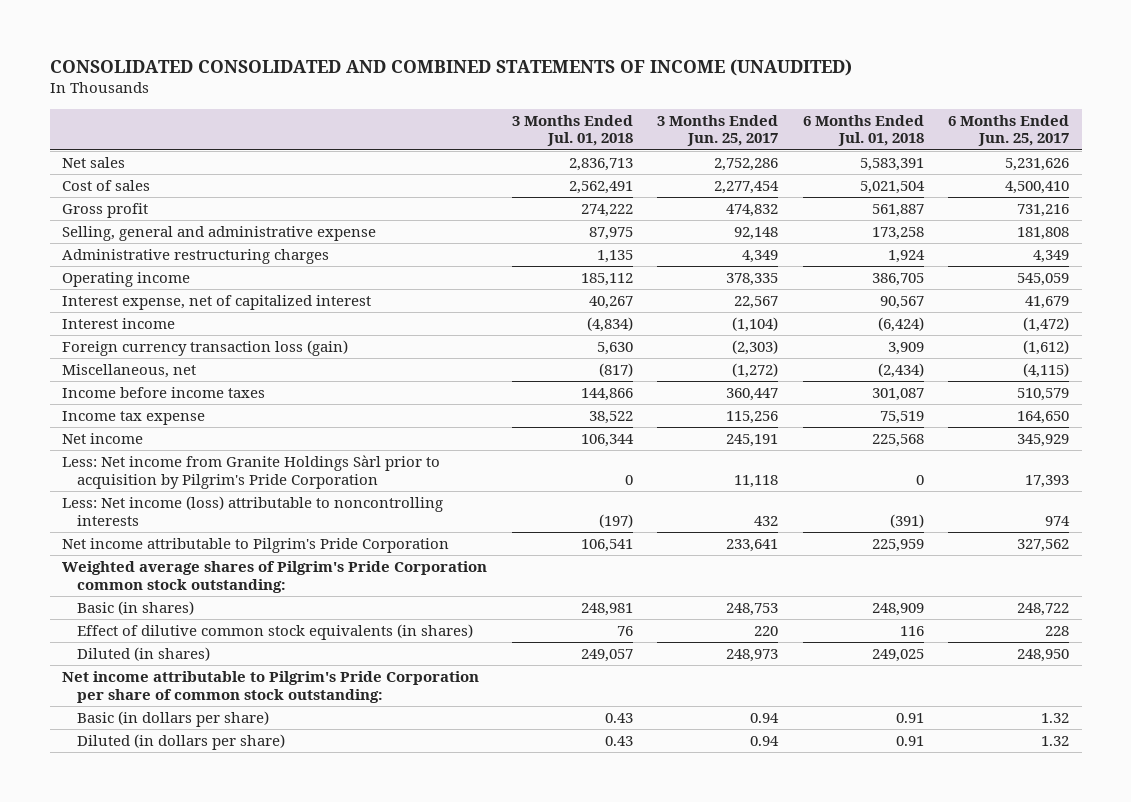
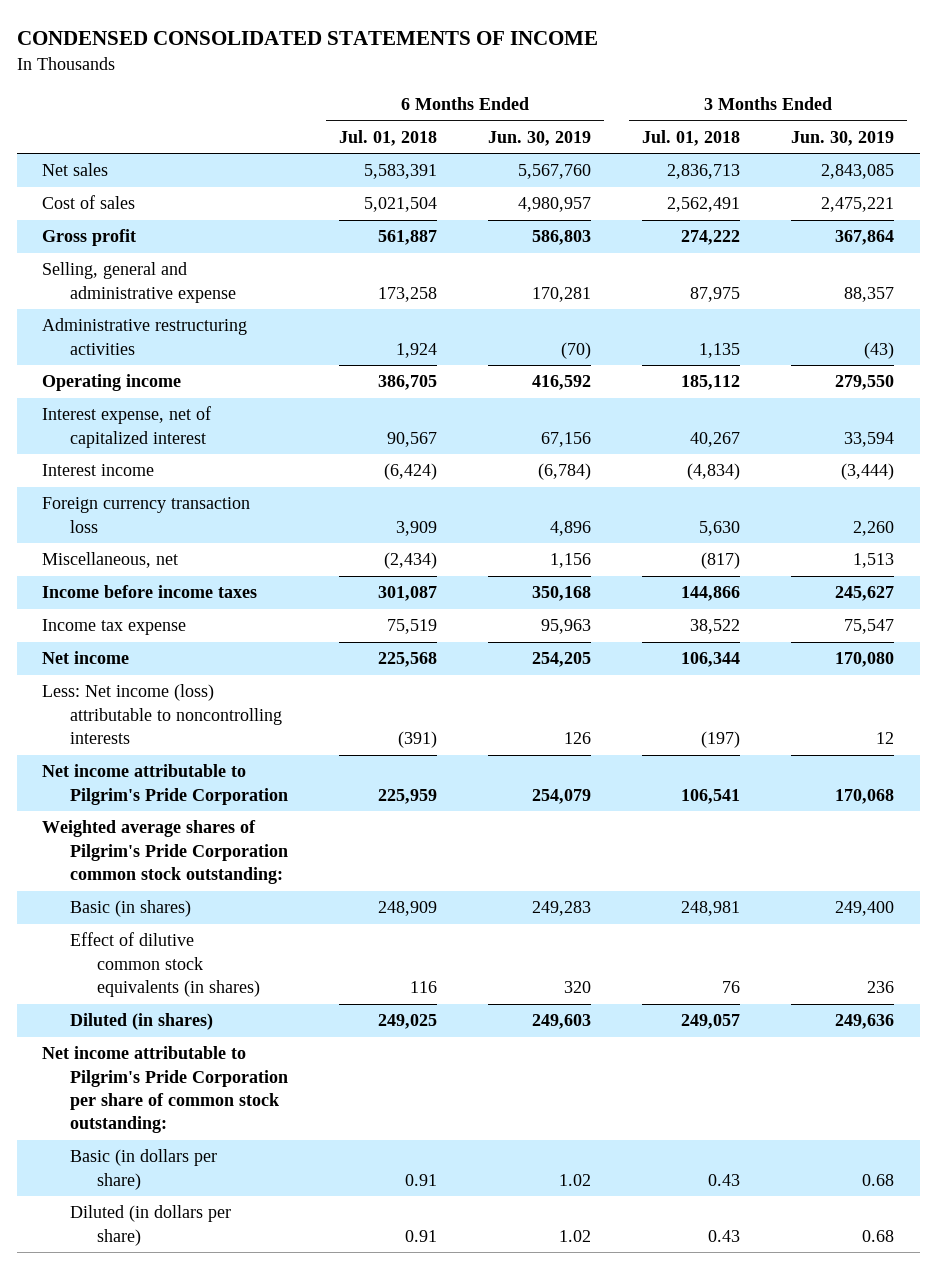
[49,59,852,77] CONSOLIDATED CONSOLIDATED AND COMBINED STATEMENTS OF INCOME (UNAUDITED) -> [16,31,598,46] CONDENSED CONSOLIDATED STATEMENTS OF INCOME
[657,114,779,147] 3 Months Ended Jun. 25, 2017 -> none
[948,114,1070,147] 6 Months Ended Jun. 25, 2017 -> none
none -> [488,130,592,146] Jun. 30, 2019
none -> [791,130,895,146] Jun. 30, 2019
[62,248,330,264] Administrative restructuring charges -> [42,318,248,355] Administrative restructuring activities
[62,339,349,356] Foreign currency transaction loss (gain) -> [42,497,251,533] Foreign currency transaction loss
[62,454,441,489] Less: Net income from Granite Holdings Sàrl prior to acquisition by Pilgrim's Pride Corporation -> none

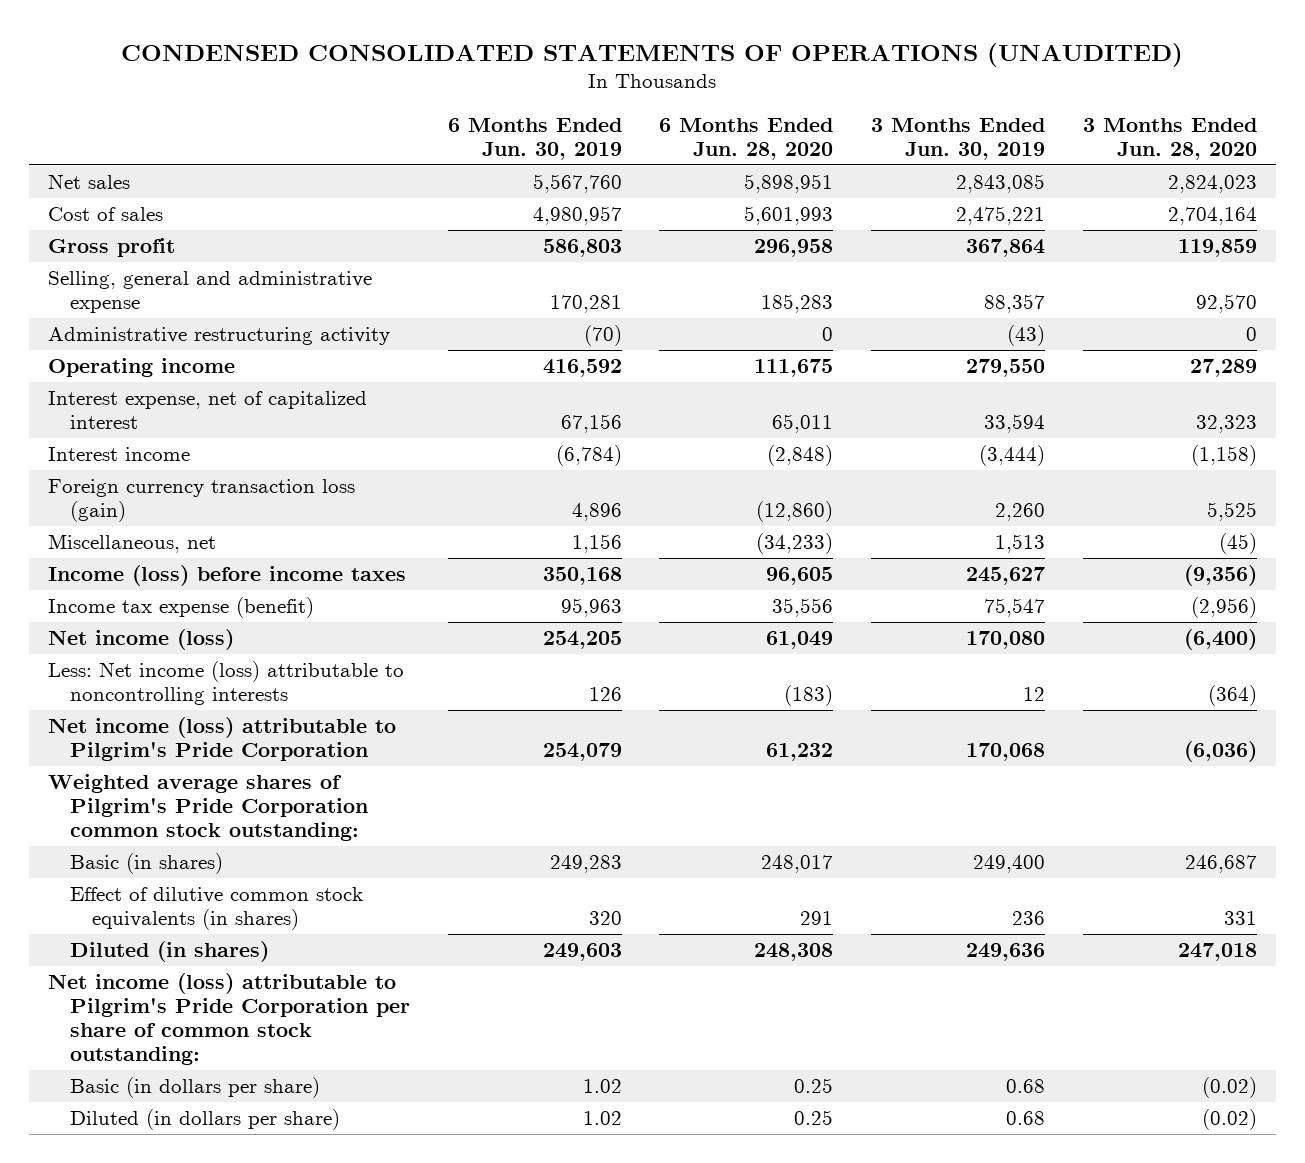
[16,31,598,46] CONDENSED CONSOLIDATED STATEMENTS OF INCOME -> [121,42,1184,67] CONDENSED CONSOLIDATED STATEMENTS OF OPERATIONS (UNAUDITED)
[338,129,437,146] Jul. 01, 2018 -> none
[642,129,741,146] Jul. 01, 2018 -> none
none -> [659,117,834,160] 6 Months Ended Jun. 28, 2020
none -> [1082,117,1257,160] 3 Months Ended Jun. 28, 2020
[42,318,248,355] Administrative restructuring activities -> [47,327,390,346] Administrative restructuring activity
[42,497,251,533] Foreign currency transaction loss -> [47,479,355,523] Foreign currency transaction loss (gain)
[42,585,258,599] Income before income taxes -> [47,565,406,587] Income (loss) before income taxes
[42,619,187,636] Income tax expense -> [47,597,314,619] Income tax expense (benefit)
[42,651,130,665] Net income -> [47,629,234,651] Net income (loss)
[42,764,288,805] Net income attributable to Pilgrim's Pride Corporation -> [47,717,396,762] Net income (loss) attributable to Pilgrim's Pride Corporation
[42,1046,288,1134] Net income attributable to Pilgrim's Pride Corporation per share of common stock outstanding: -> [47,973,410,1066] Net income (loss) attributable to Pilgrim's Pride Corporation per share of common stock outstanding:

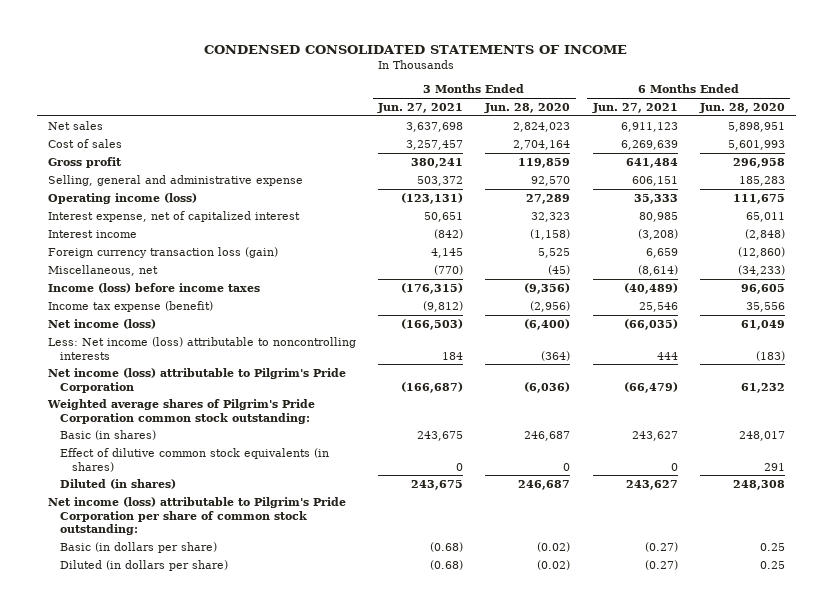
[121,42,1184,67] CONDENSED CONSOLIDATED STATEMENTS OF OPERATIONS (UNAUDITED) -> [204,45,628,55] CONDENSED CONSOLIDATED STATEMENTS OF INCOME
[447,117,622,160] 6 Months Ended Jun. 30, 2019 -> none
[871,117,1046,160] 3 Months Ended Jun. 30, 2019 -> none
none -> [377,102,464,113] Jun. 27, 2021
none -> [591,102,678,113] Jun. 27, 2021
[47,327,390,346] Administrative restructuring activity -> none
[47,358,235,378] Operating income -> [48,192,198,204] Operating income (loss)
[1223,911,1257,926] 331 -> [563,462,571,471] 0
[1177,943,1257,962] 247,018 -> [518,479,571,490] 246,687

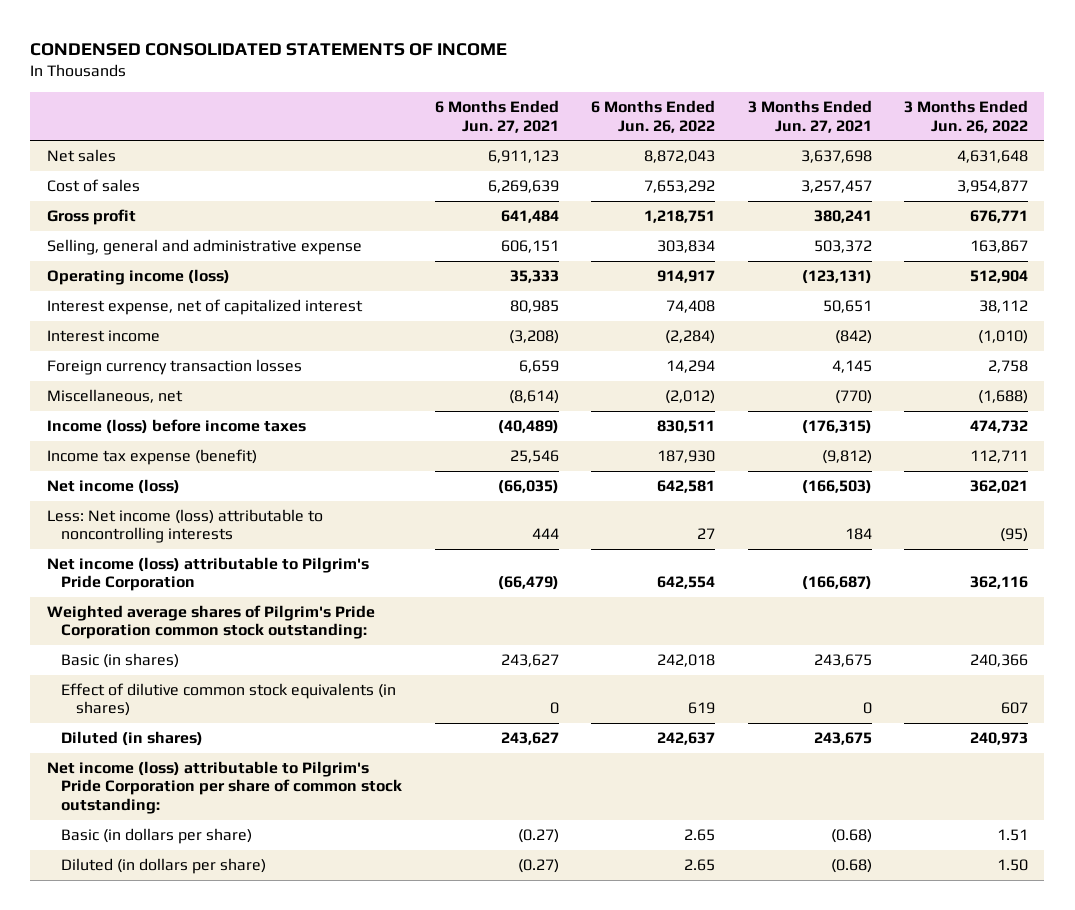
[484,102,571,113] Jun. 28, 2020 -> none
[698,102,785,113] Jun. 28, 2020 -> none
none -> [591,100,716,133] 6 Months Ended Jun. 26, 2022
none -> [904,100,1029,133] 3 Months Ended Jun. 26, 2022
[48,246,279,258] Foreign currency transaction loss (gain) -> [46,359,302,376] Foreign currency transaction losses

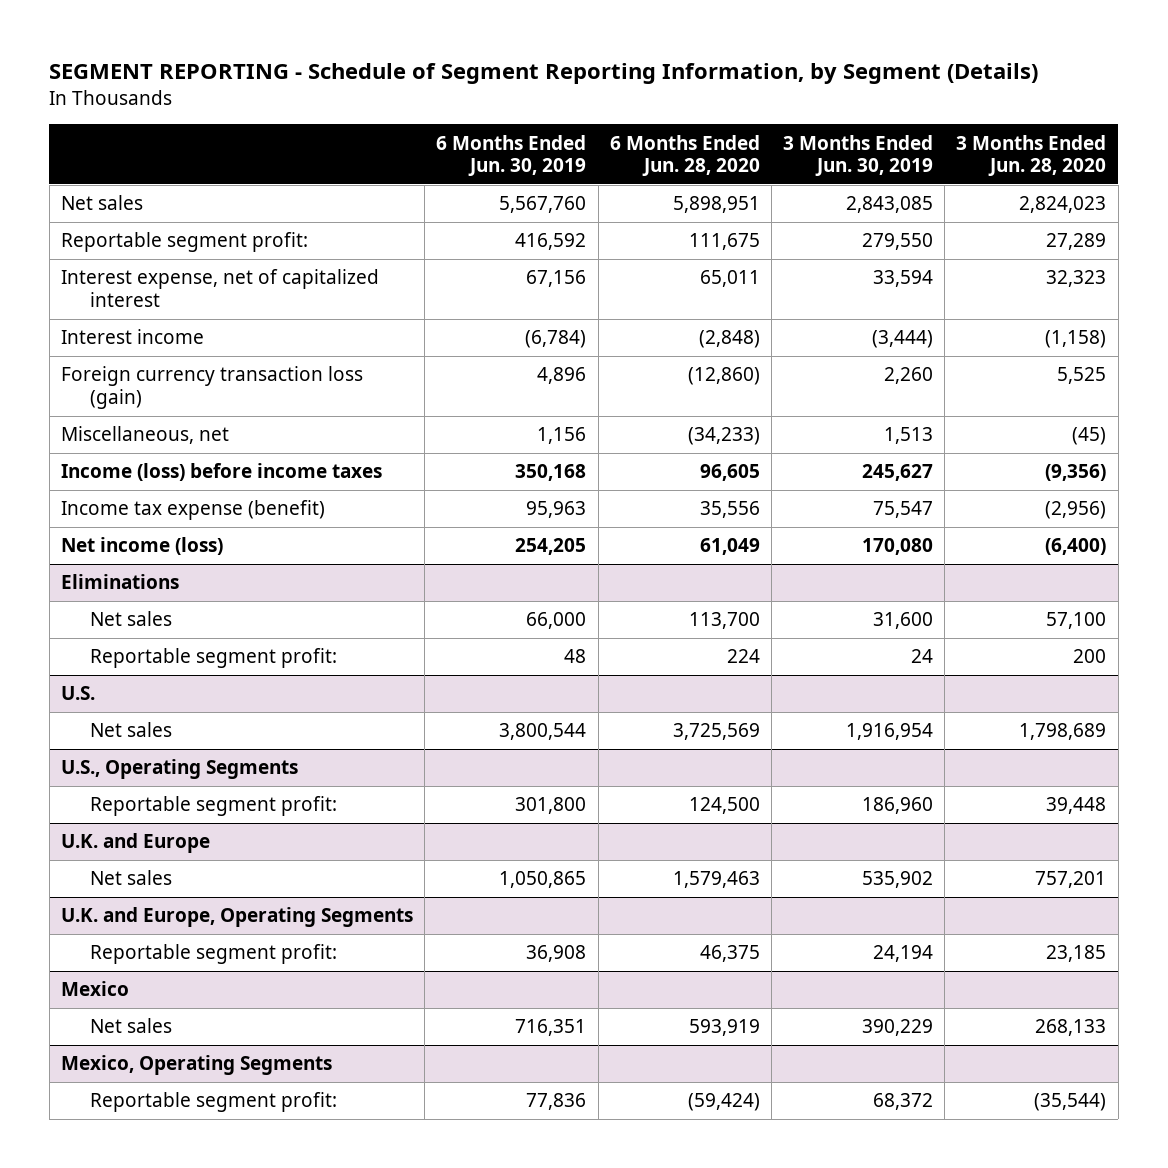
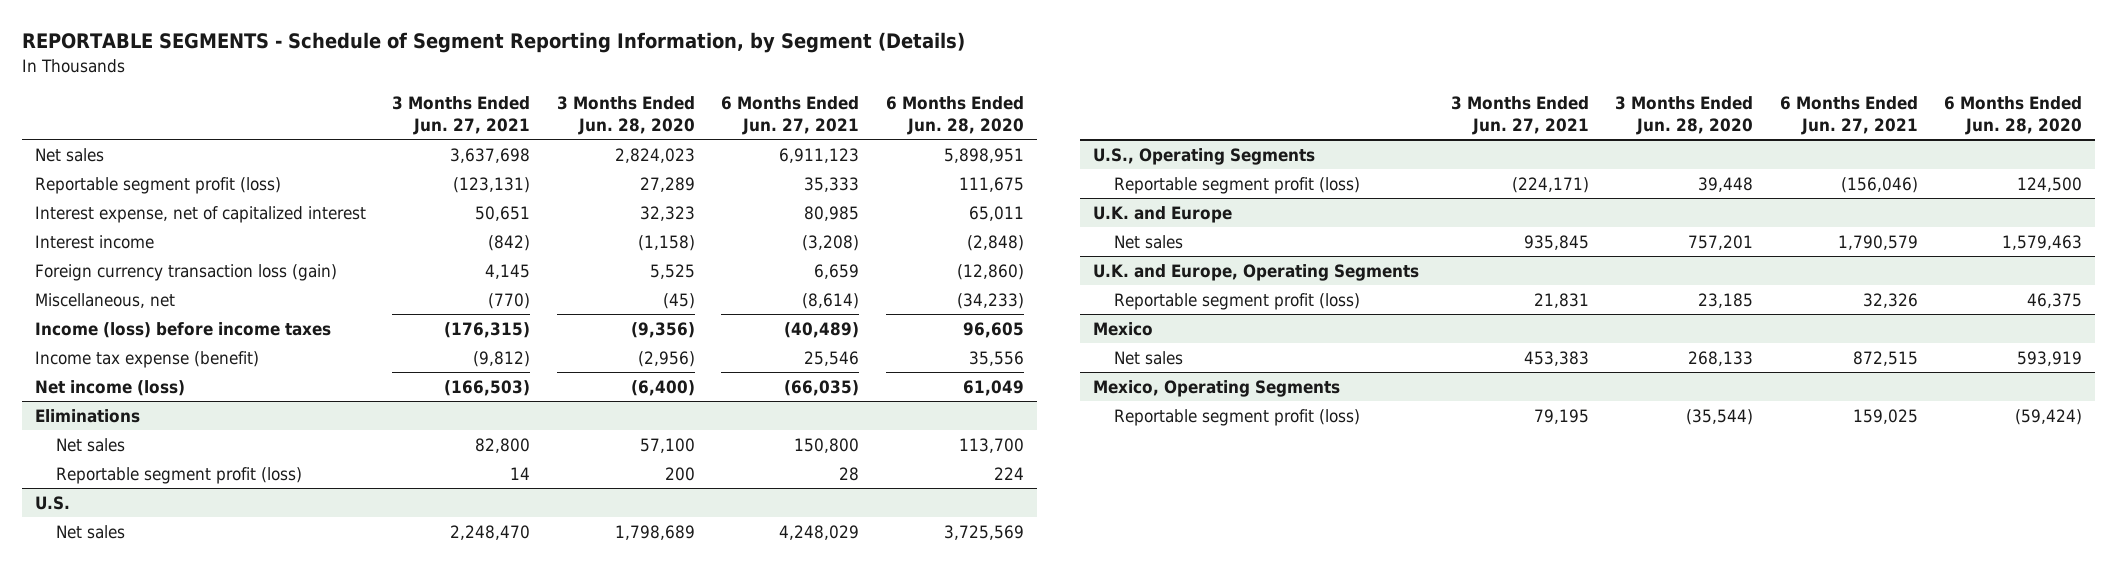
[49,63,1039,85] SEGMENT REPORTING - Schedule of Segment Reporting Information, by Segment (Details) -> [21,32,965,54] REPORTABLE SEGMENTS - Schedule of Segment Reporting Information, by Segment (Details)
[436,134,587,177] 6 Months Ended Jun. 30, 2019 -> none
[783,134,934,177] 3 Months Ended Jun. 30, 2019 -> none
none -> [392,96,531,136] 3 Months Ended Jun. 27, 2021
none -> [721,96,860,136] 6 Months Ended Jun. 27, 2021
[61,232,309,253] Reportable segment profit: -> [34,176,281,194] Reportable segment profit (loss)
[89,648,337,669] Reportable segment profit: -> [55,466,302,484] Reportable segment profit (loss)
[89,796,337,817] Reportable segment profit: -> [1114,176,1361,194] Reportable segment profit (loss)
[89,944,337,965] Reportable segment profit: -> [1114,292,1361,310] Reportable segment profit (loss)
[89,1092,337,1113] Reportable segment profit: -> [1114,408,1361,426] Reportable segment profit (loss)

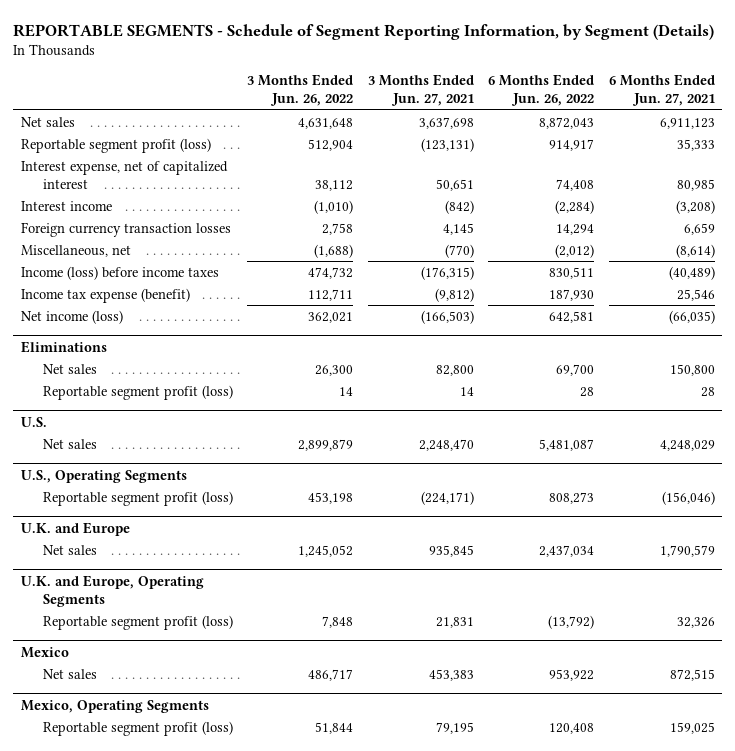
[556,96,695,136] 3 Months Ended Jun. 28, 2020 -> none
[885,96,1024,136] 6 Months Ended Jun. 28, 2020 -> none
none -> [247,74,354,107] 3 Months Ended Jun. 26, 2022
none -> [488,74,595,107] 6 Months Ended Jun. 26, 2022
[34,263,337,281] Foreign currency transaction loss (gain) -> [20,221,231,237] Foreign currency transaction losses

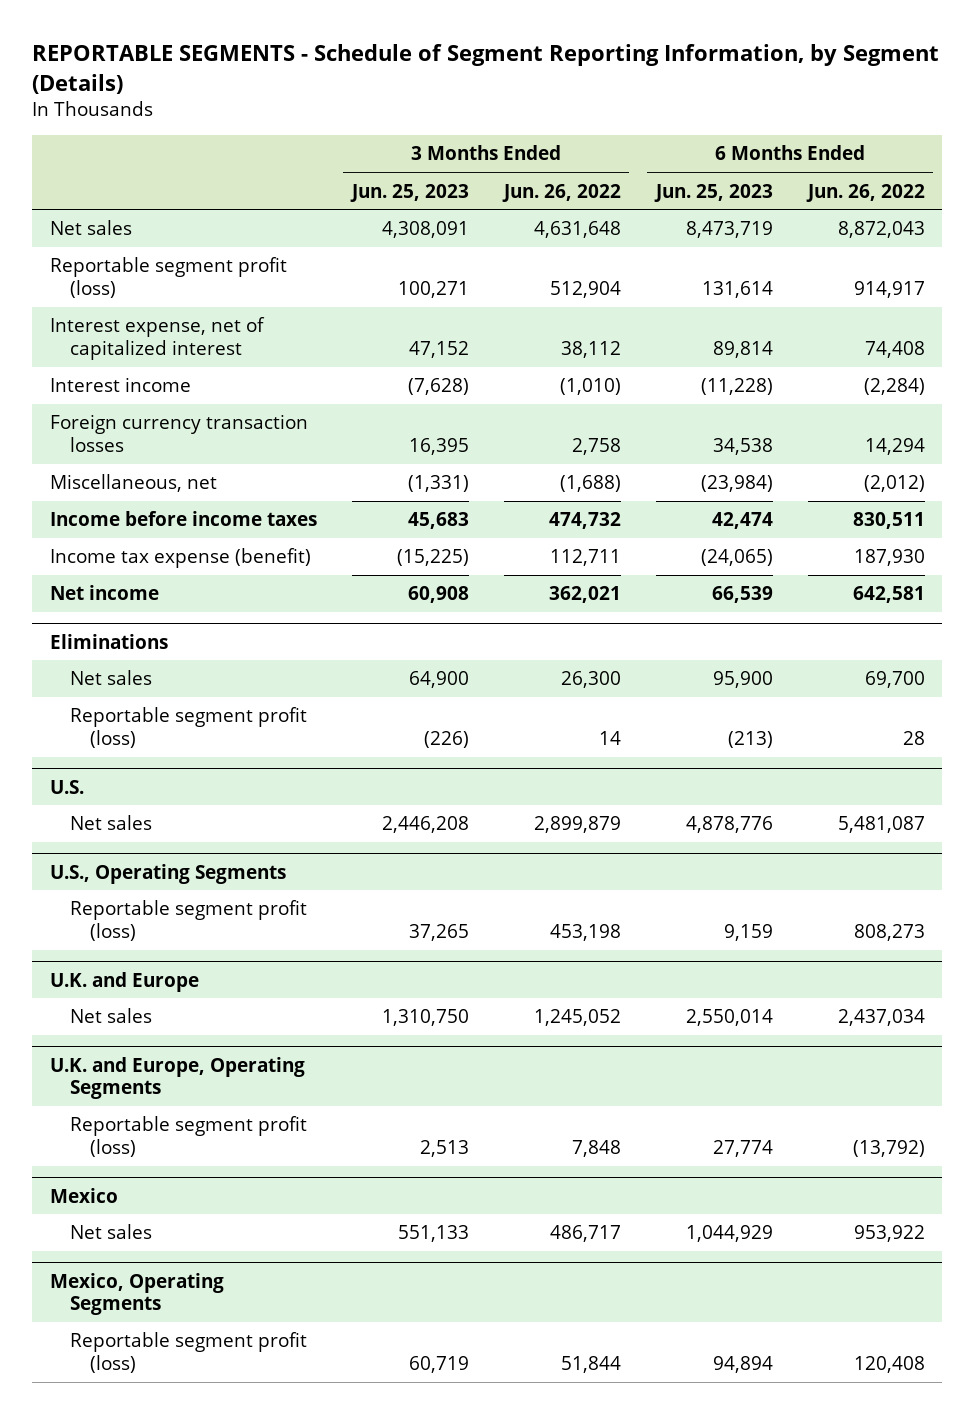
[367,74,474,107] 3 Months Ended Jun. 27, 2021 -> none
[608,74,715,107] 6 Months Ended Jun. 27, 2021 -> none
none -> [349,183,469,202] Jun. 25, 2023
none -> [653,183,773,202] Jun. 25, 2023
[20,265,219,280] Income (loss) before income taxes -> [49,511,317,527] Income before income taxes
[20,309,123,324] Net income (loss) -> [49,585,159,601] Net income

